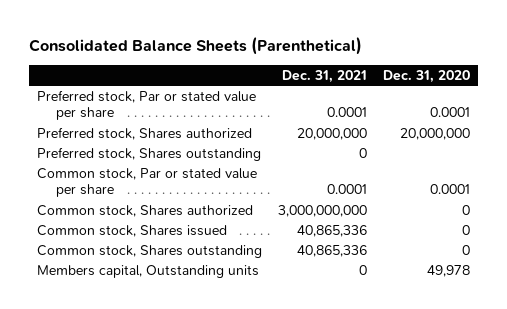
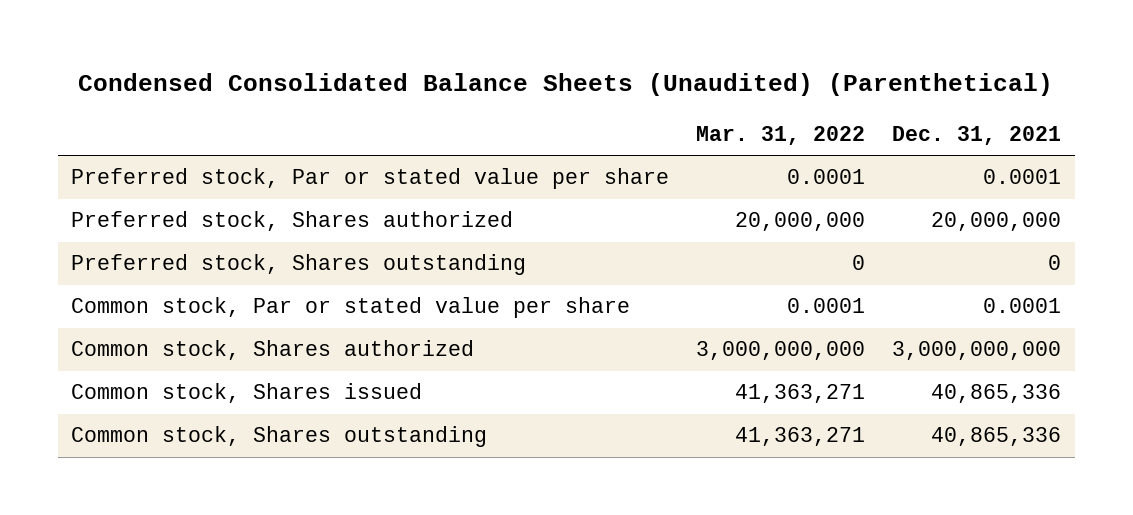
[29,37,363,56] Consolidated Balance Sheets (Parenthetical) -> [78,72,1054,96] Condensed Consolidated Balance Sheets (Unaudited) (Parenthetical)
[383,69,471,83] Dec. 31, 2020 -> none
none -> [696,125,866,145] Mar. 31, 2022
[37,264,260,278] Members capital, Outstanding units -> none

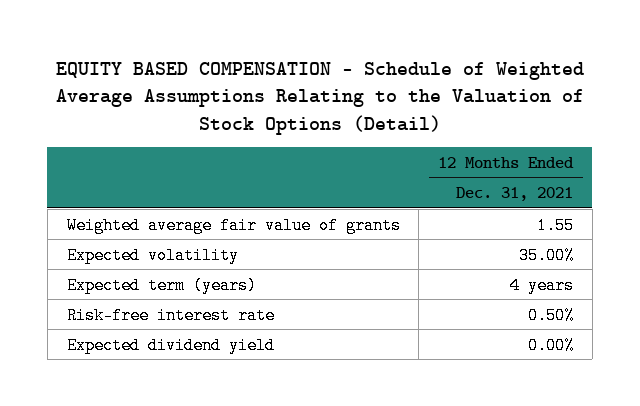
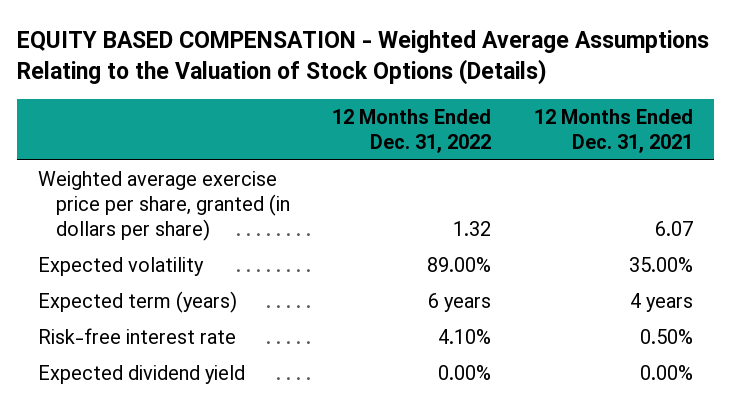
[55,61,584,135] EQUITY BASED COMPENSATION - Schedule of Weighted Average Assumptions Relating to the Valuation of Stock Options (Detail) -> [16,29,709,85] EQUITY BASED COMPENSATION - Weighted Average Assumptions Relating to the Valuation of Stock Options (Details)
none -> [332,108,492,153] 12 Months Ended Dec. 31, 2022
[66,216,401,234] Weighted average fair value of grants -> none
none -> [37,171,290,242] Weighted average exercise price per share, granted (in dollars per share)

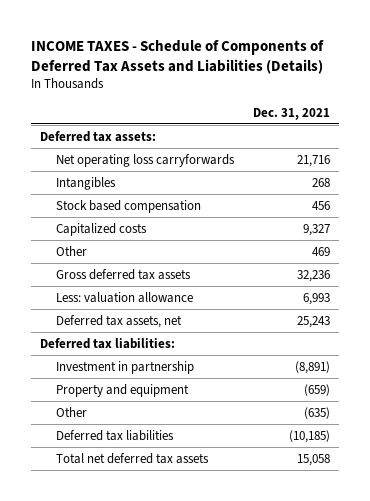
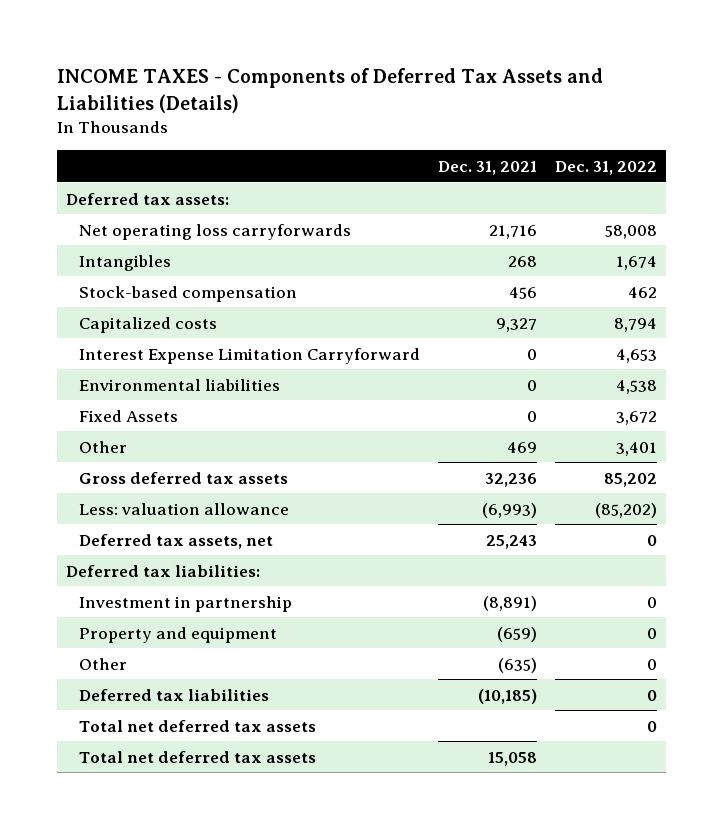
[30,39,324,74] INCOME TAXES - Schedule of Components of Deferred Tax Assets and Liabilities (Details) -> [56,68,603,114] INCOME TAXES - Components of Deferred Tax Assets and Liabilities (Details)
none -> [555,160,658,175] Dec. 31, 2022
[56,199,202,213] Stock based compensation -> [79,285,298,302] Stock-based compensation
none -> [79,347,421,364] Interest Expense Limitation Carryforward
none -> [79,378,281,391] Environmental liabilities
none -> [79,409,179,422] Fixed Assets
[303,292,331,305] 6,993 -> [482,502,538,518] (6,993)
none -> [79,719,317,732] Total net deferred tax assets

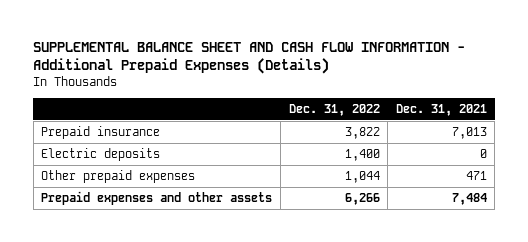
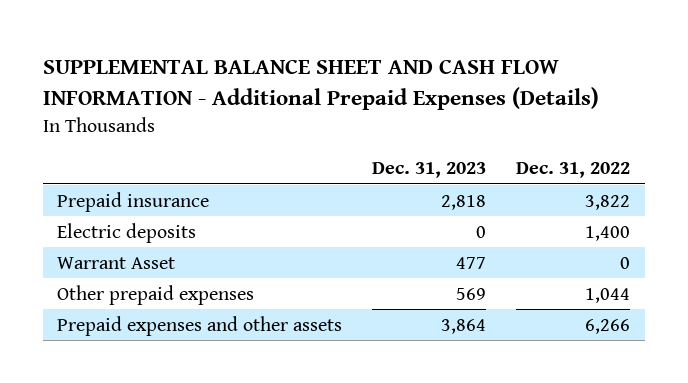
[395,103,487,116] Dec. 31, 2021 -> none
none -> [372,162,487,179] Dec. 31, 2023
none -> [57,256,176,269] Warrant Asset

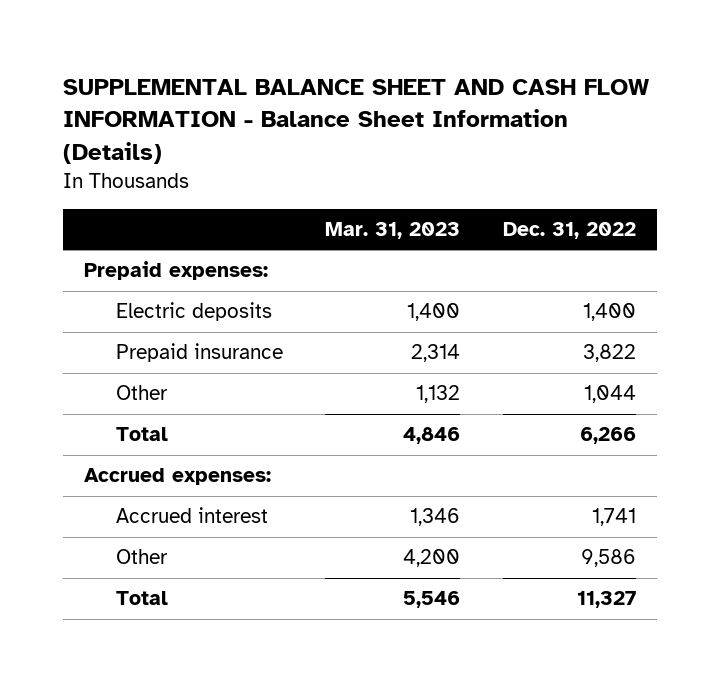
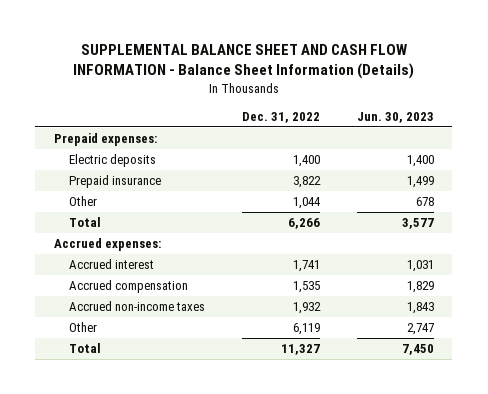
[325,222,461,240] Mar. 31, 2023 -> none
none -> [357,111,435,123] Jun. 30, 2023
none -> [69,280,189,294] Accrued compensation
none -> [69,301,206,312] Accrued non-income taxes
[580,549,636,568] 9,586 -> [293,323,321,336] 6,119

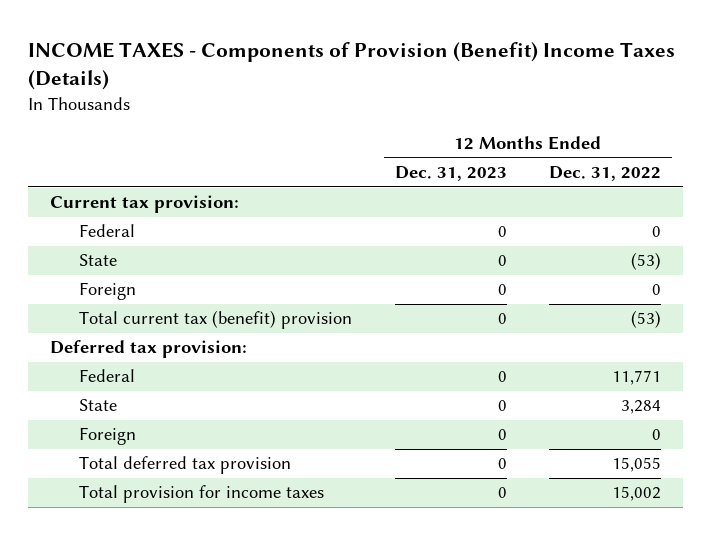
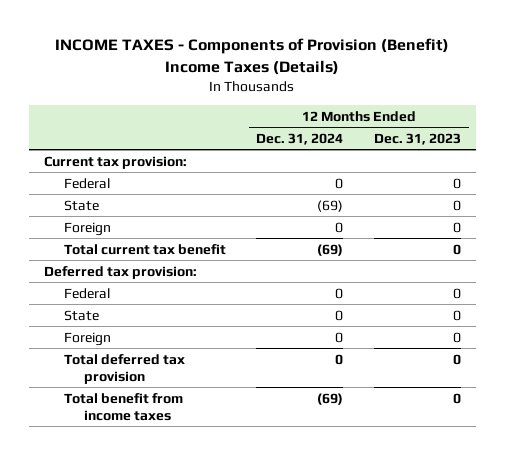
[549,166,662,182] Dec. 31, 2022 -> none
none -> [256,132,344,145] Dec. 31, 2024
[78,310,352,330] Total current tax (benefit) provision -> [64,243,227,255] Total current tax benefit
[78,485,324,504] Total provision for income taxes -> [64,392,184,421] Total benefit from income taxes

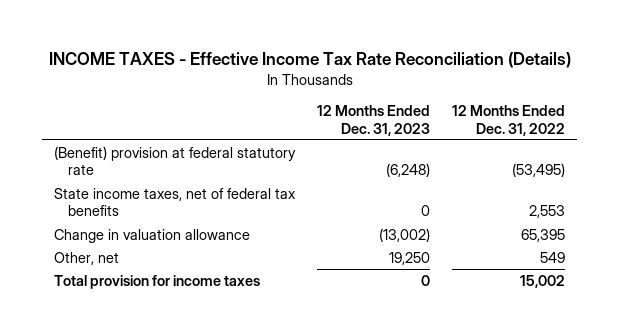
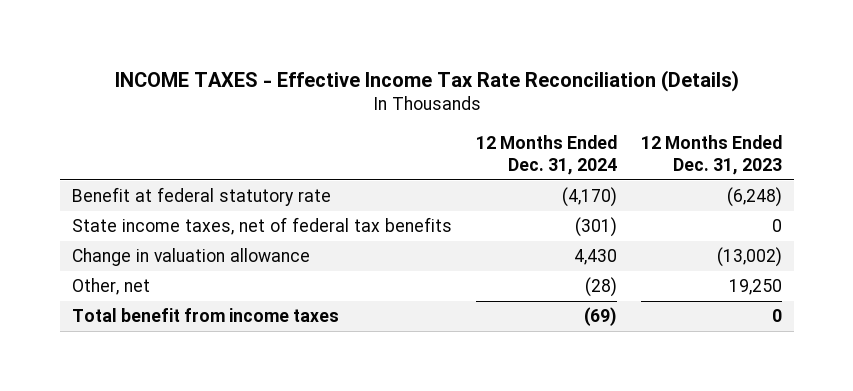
[452,105,566,136] 12 Months Ended Dec. 31, 2022 -> none
none -> [475,135,617,176] 12 Months Ended Dec. 31, 2024
[53,145,296,176] (Benefit) provision at federal statutory rate -> [71,187,331,207] Benefit at federal statutory rate
[53,274,260,289] Total provision for income taxes -> [71,308,339,323] Total benefit from income taxes

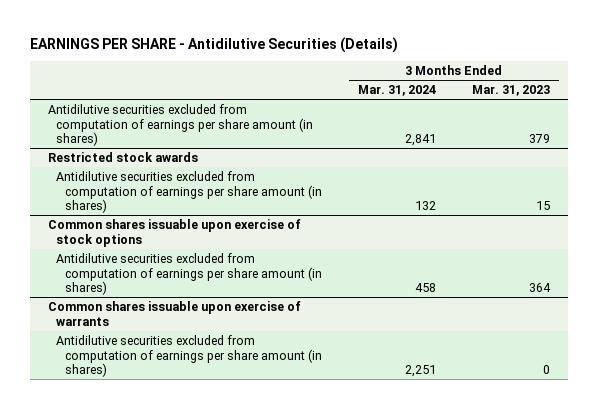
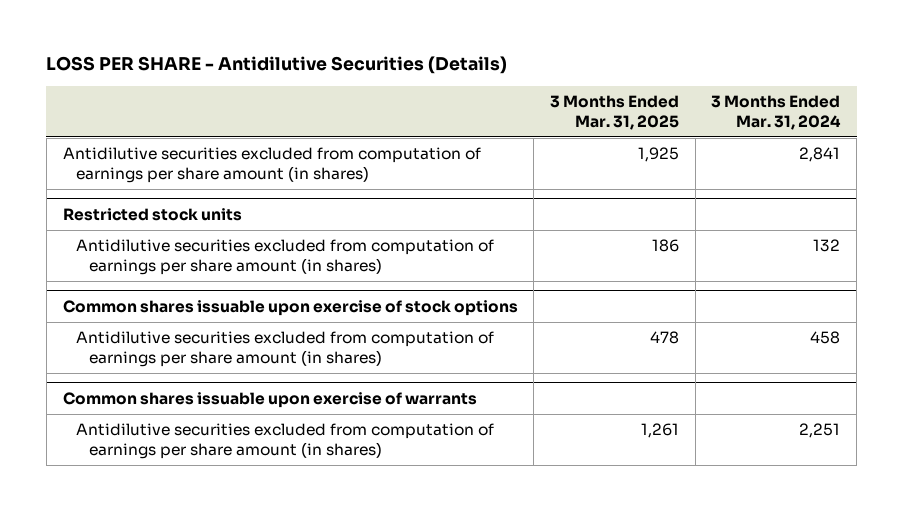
[29,36,398,53] EARNINGS PER SHARE - Antidilutive Securities (Details) -> [46,56,508,75] LOSS PER SHARE - Antidilutive Securities (Details)
[471,84,550,96] Mar. 31, 2023 -> none
none -> [550,95,680,130] 3 Months Ended Mar. 31, 2025
[47,151,198,162] Restricted stock awards -> [62,208,242,222] Restricted stock units

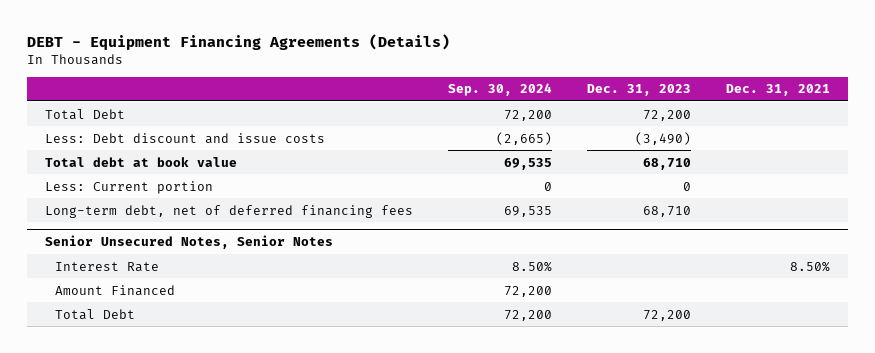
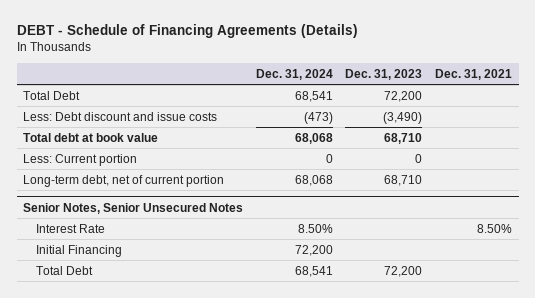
[27,33,451,50] DEBT - Equipment Financing Agreements (Details) -> [16,24,358,39] DEBT - Schedule of Financing Agreements (Details)
[447,83,552,97] Sep. 30, 2024 -> none
none -> [255,68,333,80] Dec. 31, 2024
[44,204,413,218] Long-term debt, net of deferred financing fees -> [23,174,225,187] Long-term debt, net of current portion
[44,235,333,250] Senior Unsecured Notes, Senior Notes -> [23,202,244,214] Senior Notes, Senior Unsecured Notes
[54,284,175,296] Amount Financed -> [36,244,123,257] Initial Financing

